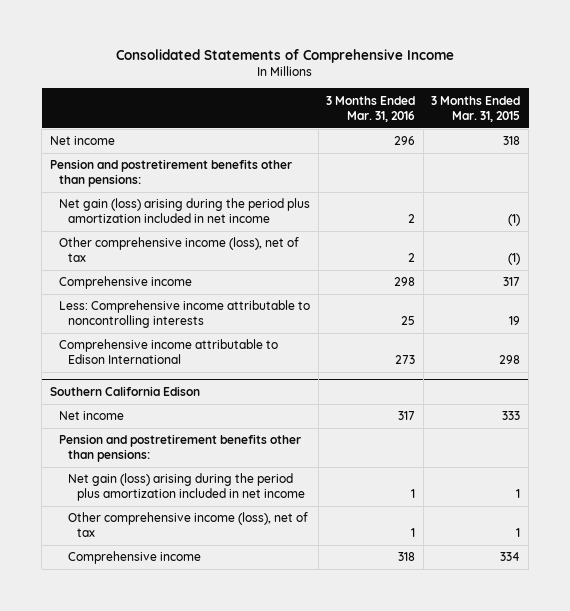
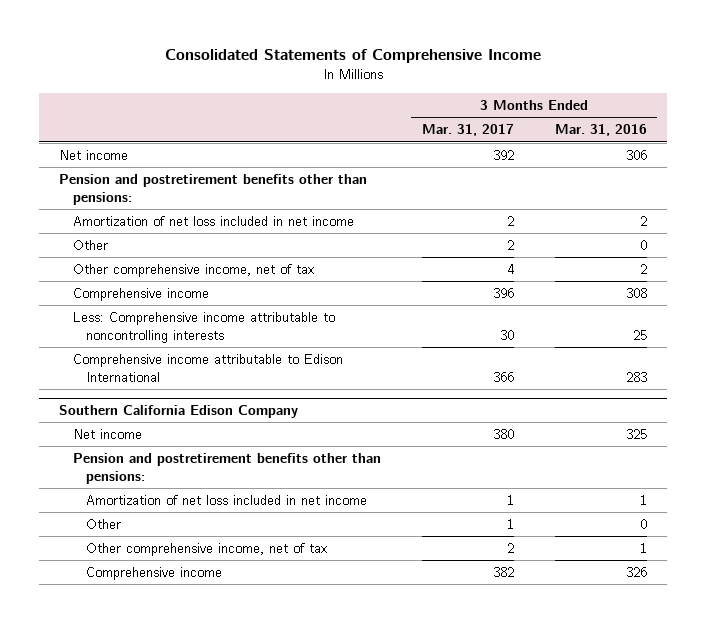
[431,95,521,122] 3 Months Ended Mar. 31, 2015 -> none
none -> [421,124,514,137] Mar. 31, 2017
[394,136,416,146] 296 -> [625,149,647,160] 306
[58,198,310,224] Net gain (loss) arising during the period plus amortization included in net income -> none
none -> [72,215,354,226] Amortization of net loss included in net income
none -> [72,239,108,250] Other
[58,237,299,263] Other comprehensive income (loss), net of tax -> [72,263,314,277] Other comprehensive income, net of tax
[394,277,416,287] 298 -> [625,287,647,298] 308
[395,355,416,365] 273 -> [625,371,647,382] 283
[49,385,200,396] Southern California Edison -> [59,404,299,418] Southern California Edison Company
[398,411,416,421] 317 -> [625,428,647,439] 325
[68,473,306,502] Net gain (loss) arising during the period plus amortization included in net income -> none
none -> [86,494,368,505] Amortization of net loss included in net income
none -> [86,518,122,529] Other
[68,512,309,538] Other comprehensive income (loss), net of tax -> [86,542,328,556] Other comprehensive income, net of tax
[398,552,416,562] 318 -> [625,566,647,577] 326

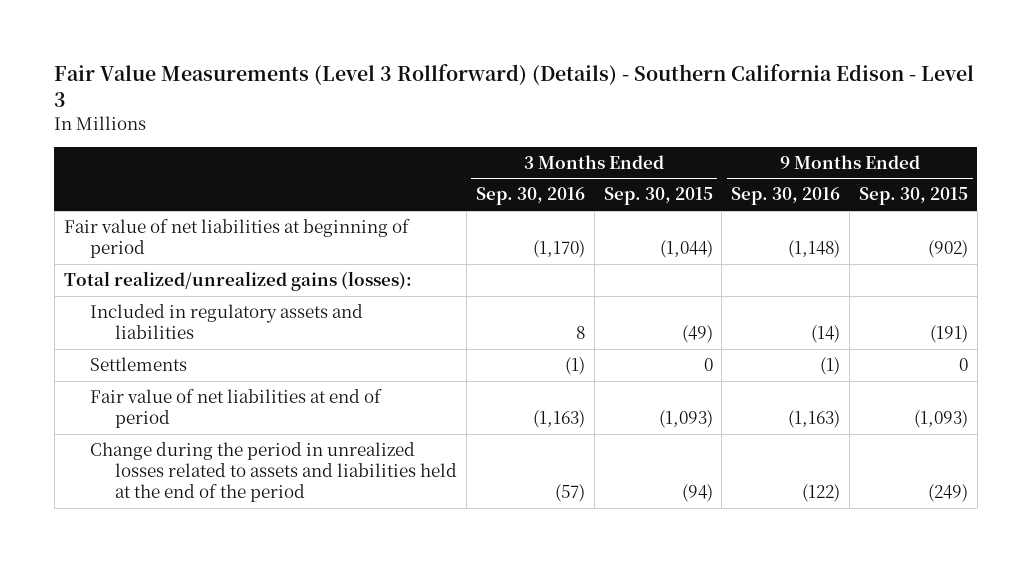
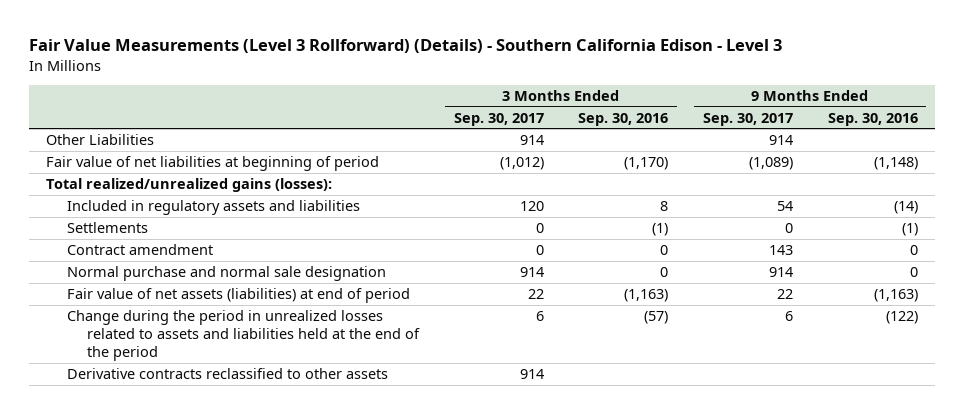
[603,187,713,206] Sep. 30, 2015 -> none
[858,187,968,206] Sep. 30, 2015 -> none
none -> [453,112,544,126] Sep. 30, 2017
none -> [703,112,794,126] Sep. 30, 2017
none -> [46,134,155,146] Other Liabilities
none -> [66,244,213,256] Contract amendment
none -> [66,266,386,282] Normal purchase and normal sale designation
[89,389,382,429] Fair value of net liabilities at end of period -> [66,288,410,304] Fair value of net assets (liabilities) at end of period
none -> [66,368,388,380] Derivative contracts reclassified to other assets

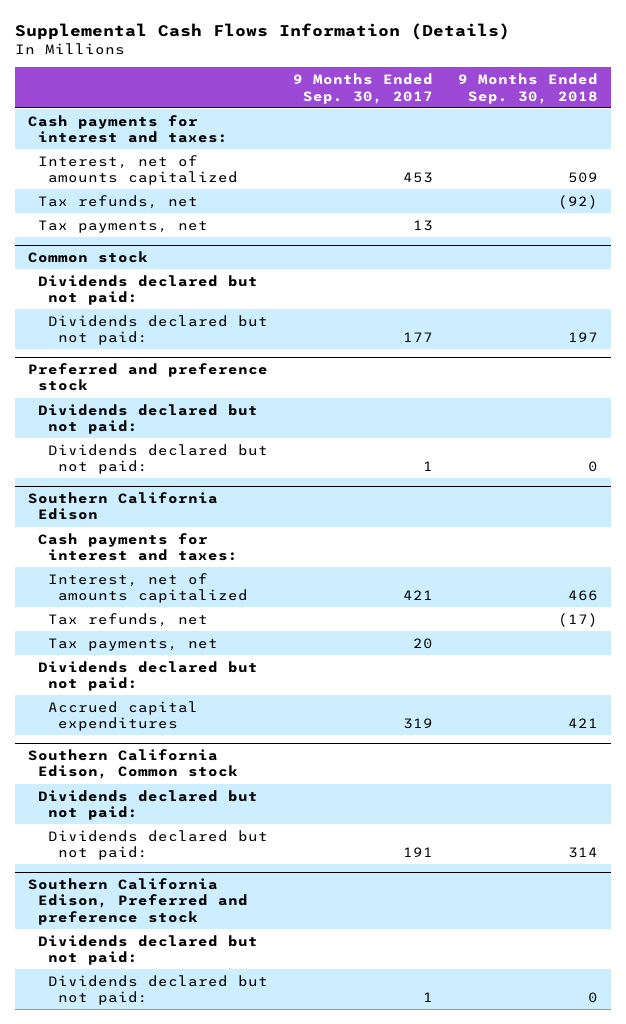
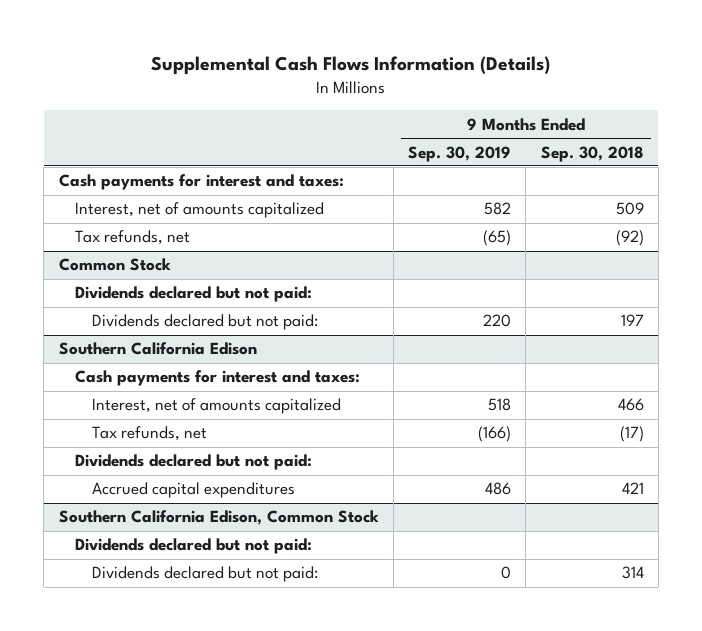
[293,72,434,104] 9 Months Ended Sep. 30, 2017 -> none
none -> [408,145,512,162] Sep. 30, 2019
[38,219,209,233] Tax payments, net -> none
[27,250,148,263] Common stock -> [58,258,171,272] Common Stock
[27,362,268,392] Preferred and preference stock -> none
[38,403,259,435] Dividends declared but not paid: -> none
[48,443,269,475] Dividends declared but not paid: -> none
[48,637,219,651] Tax payments, net -> none
[27,748,239,780] Southern California Edison, Common stock -> [58,510,379,526] Southern California Edison, Common Stock
[27,877,249,926] Southern California Edison, Preferred and preference stock -> none
[38,934,259,966] Dividends declared but not paid: -> none
[48,974,269,1006] Dividends declared but not paid: -> none

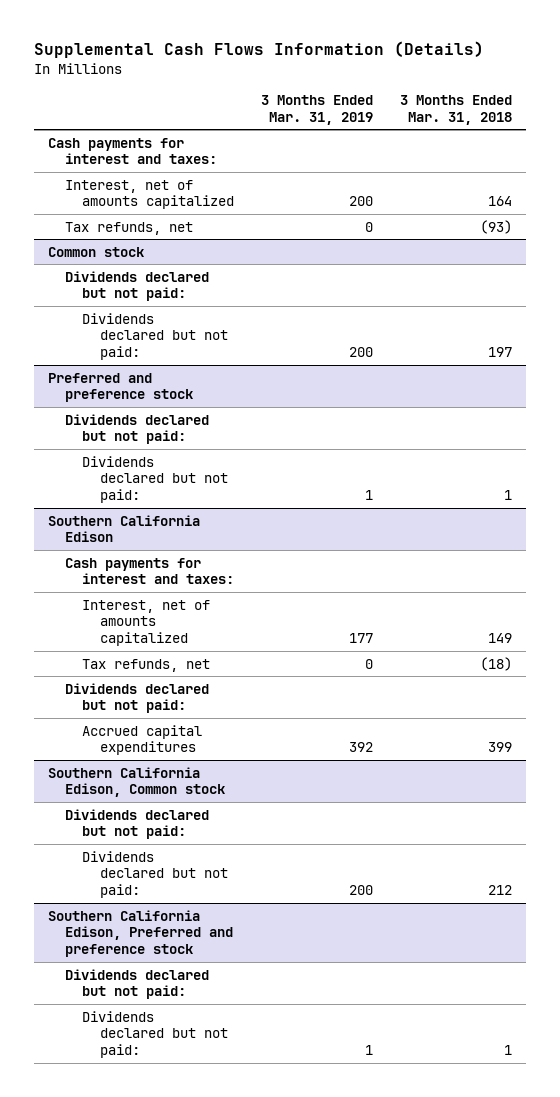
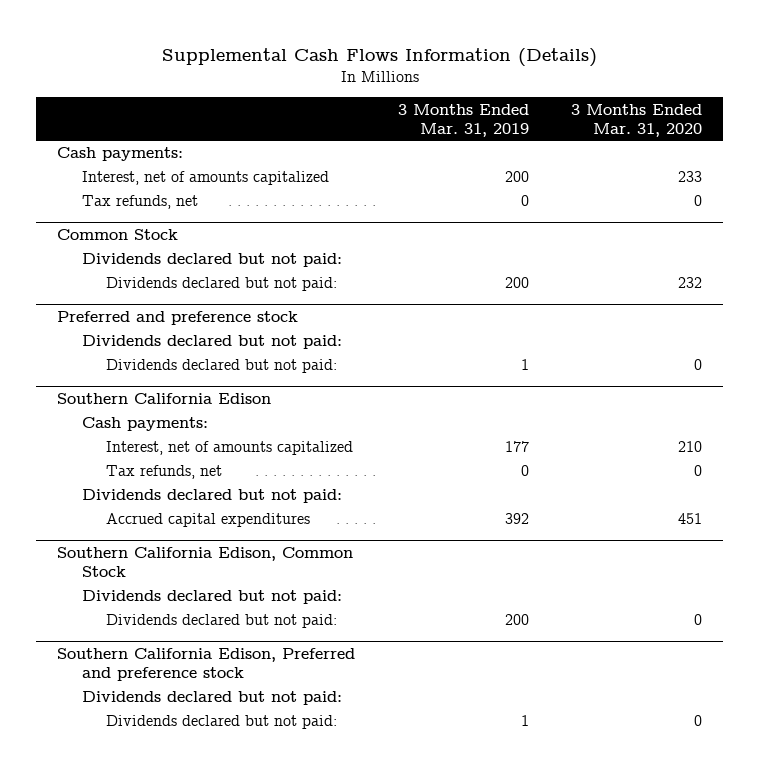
[400,94,513,125] 3 Months Ended Mar. 31, 2018 -> none
none -> [570,103,702,137] 3 Months Ended Mar. 31, 2020
[47,137,218,165] Cash payments for interest and taxes: -> [57,147,184,162] Cash payments:
[47,246,144,257] Common stock -> [57,228,179,240] Common Stock
[65,557,235,585] Cash payments for interest and taxes: -> [81,417,208,432] Cash payments:
[47,766,226,798] Southern California Edison, Common stock -> [57,546,354,578] Southern California Edison, Common Stock

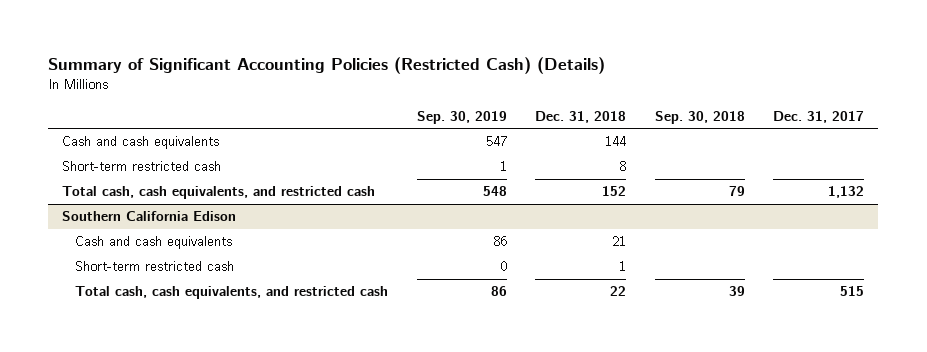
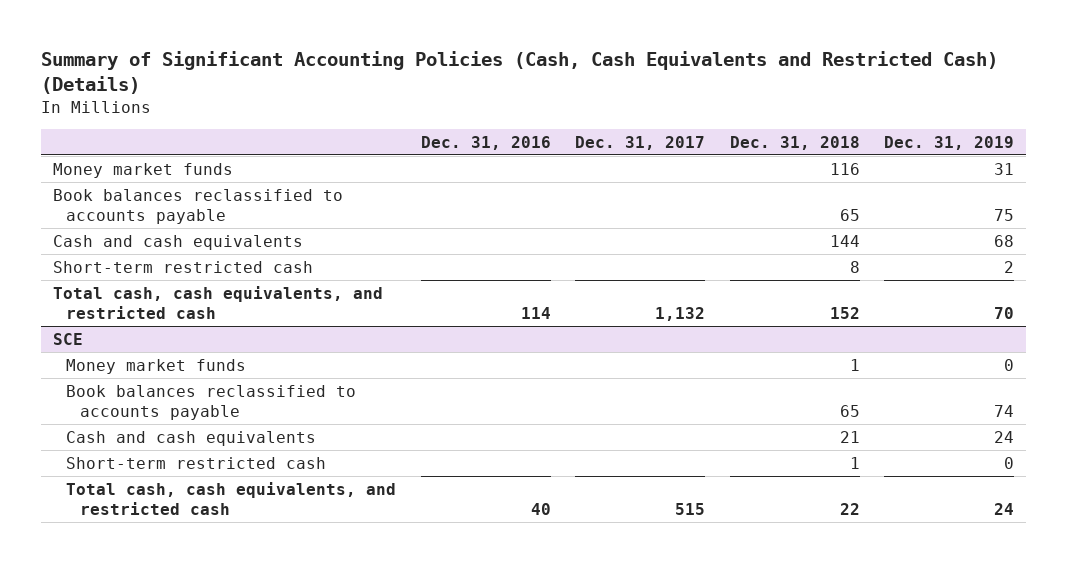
[48,57,606,75] Summary of Significant Accounting Policies (Restricted Cash) (Details) -> [40,50,998,95] Summary of Significant Accounting Policies (Cash, Cash Equivalents and Restricted Cash) (Details)
[416,110,507,124] Sep. 30, 2019 -> none
[654,110,745,124] Sep. 30, 2018 -> none
none -> [420,135,551,150] Dec. 31, 2016
none -> [884,135,1015,150] Dec. 31, 2019
none -> [53,162,234,178] Money market funds
none -> [53,188,344,225] Book balances reclassified to accounts payable
[62,211,237,222] Southern California Edison -> [53,332,84,345] SCE
none -> [66,358,247,374] Money market funds
none -> [66,384,357,421] Book balances reclassified to accounts payable

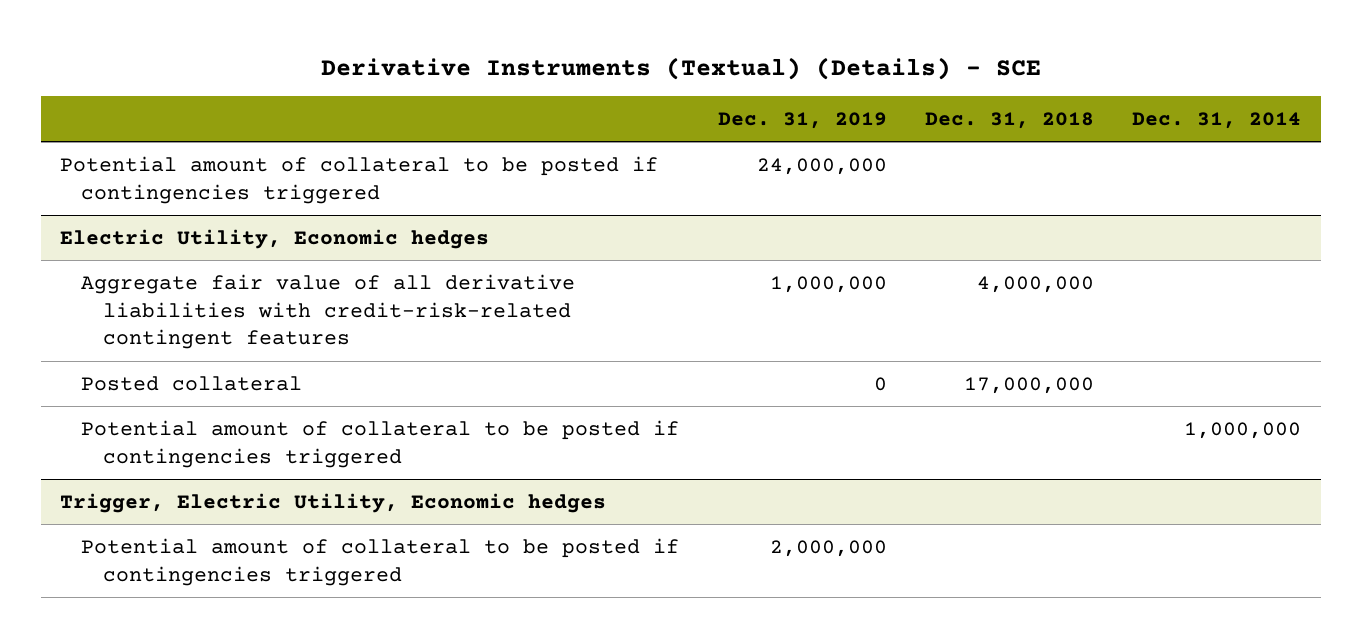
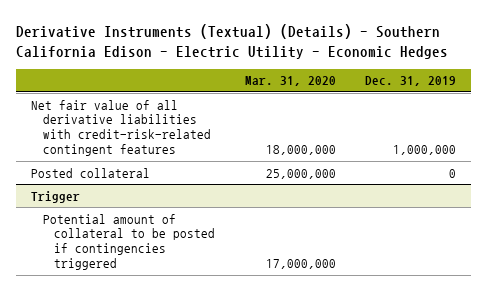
[320,56,1041,80] Derivative Instruments (Textual) (Details) - SCE -> [16,24,449,59] Derivative Instruments (Textual) (Details) - Southern California Edison - Electric Utility - Economic Hedges
[925,112,1095,130] Dec. 31, 2018 -> none
[1132,112,1302,130] Dec. 31, 2014 -> none
none -> [244,76,336,87] Mar. 31, 2020
[59,155,658,204] Potential amount of collateral to be posted if contingencies triggered -> none
[59,228,489,249] Electric Utility, Economic hedges -> none
[81,273,576,350] Aggregate fair value of all derivative liabilities with credit-risk-related contingent features -> [31,99,211,157] Net fair value of all derivative liabilities with credit-risk-related contingent features
none -> [31,190,81,203] Trigger
[59,492,606,513] Trigger, Electric Utility, Economic hedges -> none
[81,537,680,586] Potential amount of collateral to be posted if contingencies triggered -> none

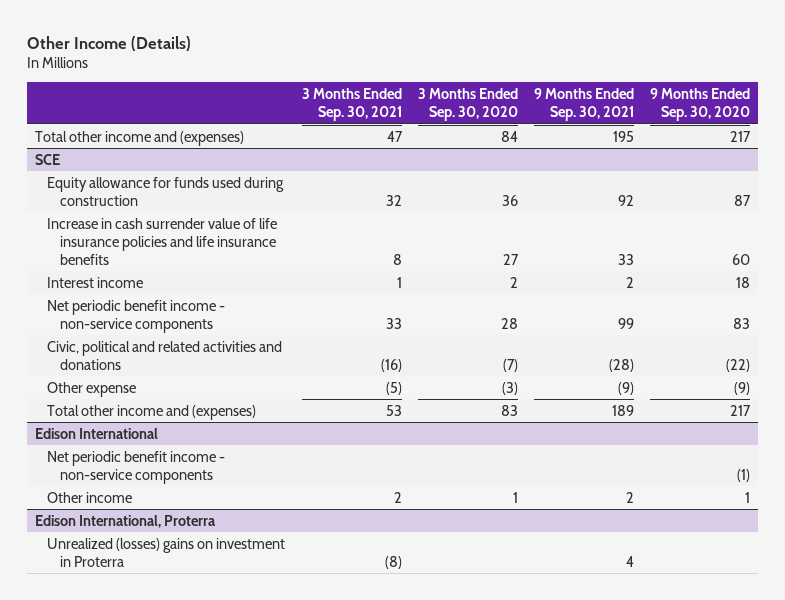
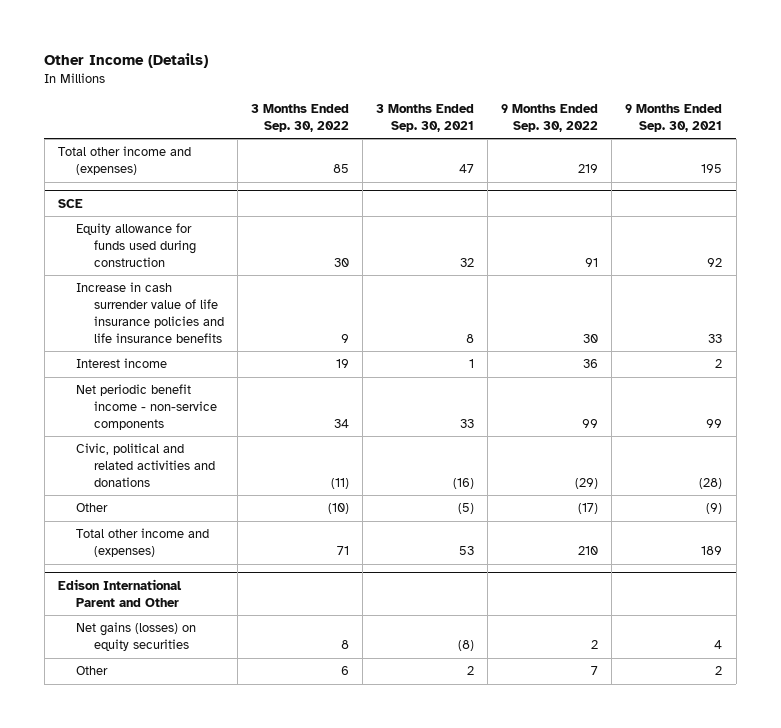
[417,88,518,122] 3 Months Ended Sep. 30, 2020 -> none
[650,88,751,122] 9 Months Ended Sep. 30, 2020 -> none
none -> [250,104,349,132] 3 Months Ended Sep. 30, 2022
none -> [501,104,599,132] 9 Months Ended Sep. 30, 2022
[47,381,137,397] Other expense -> [75,503,108,513] Other
[47,450,226,484] Net periodic benefit income - non-service components -> none
[34,514,216,528] Edison International, Proterra -> none
[47,537,286,567] Unrealized (losses) gains on investment in Proterra -> none
[34,427,158,439] Edison International -> [58,578,183,607] Edison International Parent and Other
none -> [75,622,196,652] Net gains (losses) on equity securities
[47,491,133,503] Other income -> [75,666,108,676] Other

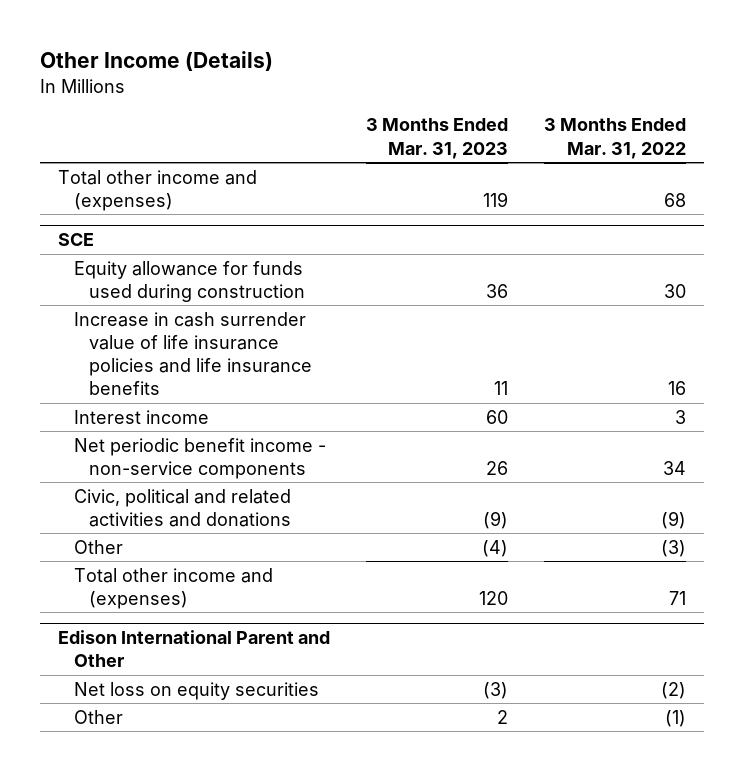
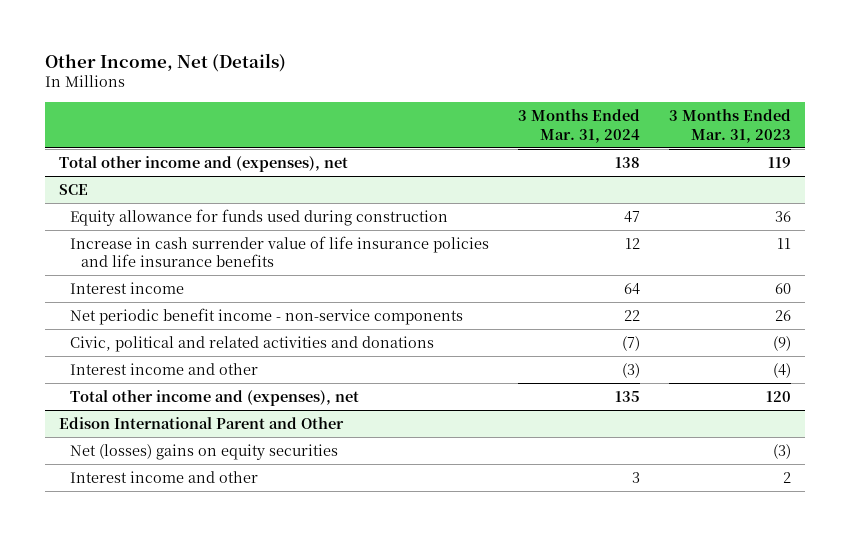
[40,51,274,72] Other Income (Details) -> [44,52,286,72] Other Income, Net (Details)
[544,118,687,159] 3 Months Ended Mar. 31, 2022 -> none
none -> [517,108,640,143] 3 Months Ended Mar. 31, 2024
[58,169,258,211] Total other income and (expenses) -> [59,155,349,172] Total other income and (expenses), net
[73,539,123,554] Other -> [70,362,259,375] Interest income and other
[73,567,273,609] Total other income and (expenses) -> [70,389,360,406] Total other income and (expenses), net
[73,681,319,700] Net loss on equity securities -> [70,443,339,460] Net (losses) gains on equity securities
[73,709,123,724] Other -> [70,470,259,483] Interest income and other

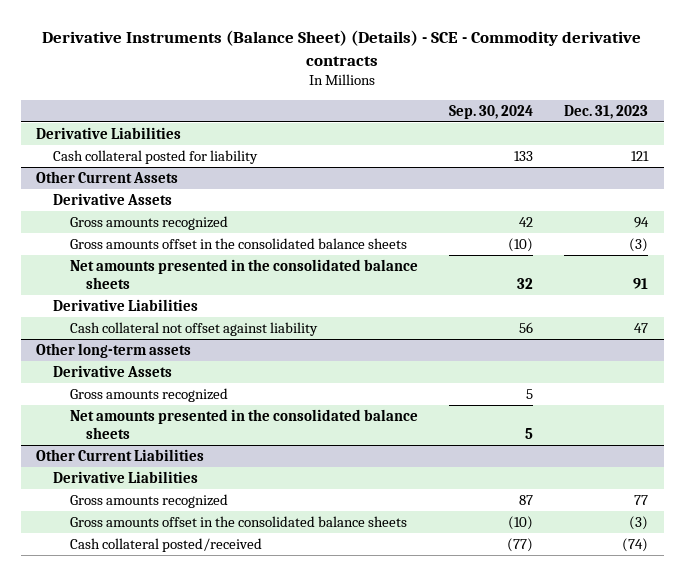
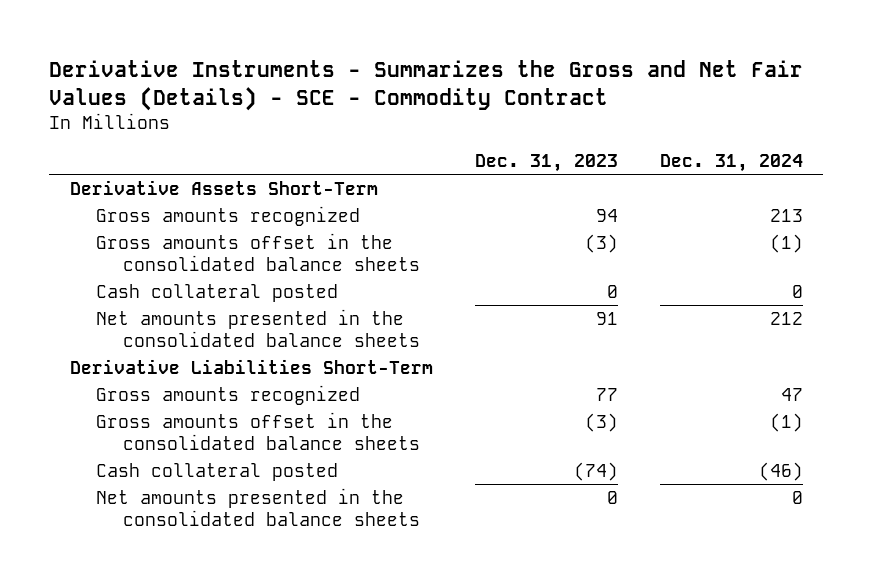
[42,30,642,66] Derivative Instruments (Balance Sheet) (Details) - SCE - Commodity derivative contracts -> [49,59,804,111] Derivative Instruments - Summarizes the Gross and Net Fair Values (Details) - SCE - Commodity Contract
[449,104,534,119] Sep. 30, 2024 -> none
none -> [659,153,803,172] Dec. 31, 2024
[36,126,182,139] Derivative Liabilities -> none
[52,149,258,164] Cash collateral posted for liability -> none
[36,170,179,183] Other Current Assets -> none
[52,192,172,205] Derivative Assets -> [69,179,378,195] Derivative Assets Short-Term
none -> [96,283,339,302] Cash collateral posted
[69,321,318,336] Cash collateral not offset against liability -> none
[36,342,192,358] Other long-term assets -> none
[52,364,172,377] Derivative Assets -> none
[69,387,228,402] Gross amounts recognized -> none
[69,408,418,440] Net amounts presented in the consolidated balance sheets -> none
[36,448,205,461] Other Current Liabilities -> none
[52,470,198,483] Derivative Liabilities -> none
[52,298,198,311] Derivative Liabilities -> [69,358,433,374] Derivative Liabilities Short-Term
[69,537,262,552] Cash collateral posted/received -> [96,462,339,481] Cash collateral posted
none -> [96,487,421,526] Net amounts presented in the consolidated balance sheets

